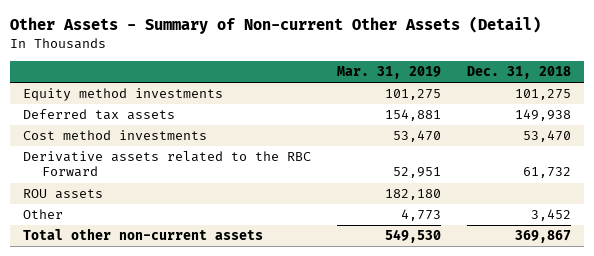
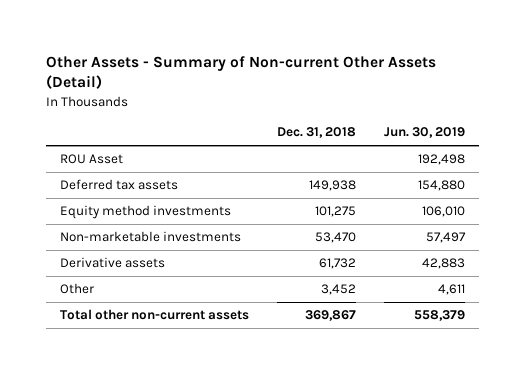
[336,66,441,80] Mar. 31, 2019 -> none
none -> [383,127,465,139] Jun. 30, 2019
none -> [59,154,123,165] ROU Asset
[23,189,104,200] ROU assets -> none
[23,88,224,102] Equity method investments -> [59,205,231,220] Equity method investments
[23,130,208,141] Cost method investments -> [59,231,241,243] Non-marketable investments
[23,151,312,178] Derivative assets related to the RBC Forward -> [59,257,165,269] Derivative assets

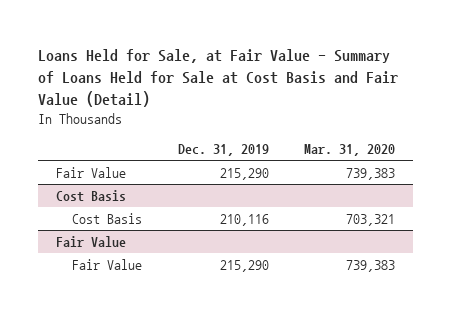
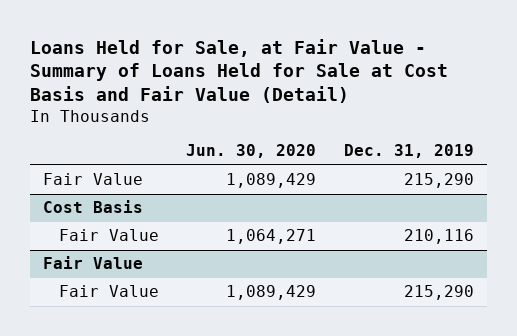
[303,144,395,157] Mar. 31, 2020 -> none
none -> [186,144,317,159] Jun. 30, 2020
[72,213,143,225] Cost Basis -> [59,229,160,242] Fair Value

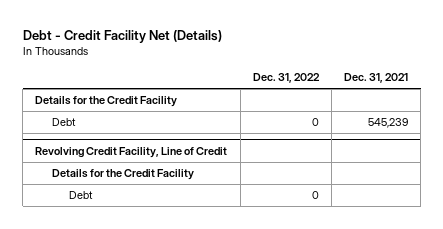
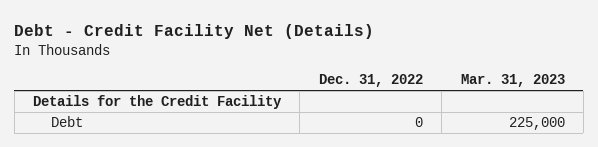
[344,73,409,84] Dec. 31, 2021 -> none
none -> [460,74,565,88] Mar. 31, 2023
[35,146,228,158] Revolving Credit Facility, Line of Credit -> none
[52,169,195,181] Details for the Credit Facility -> none
[69,191,94,200] Debt -> none

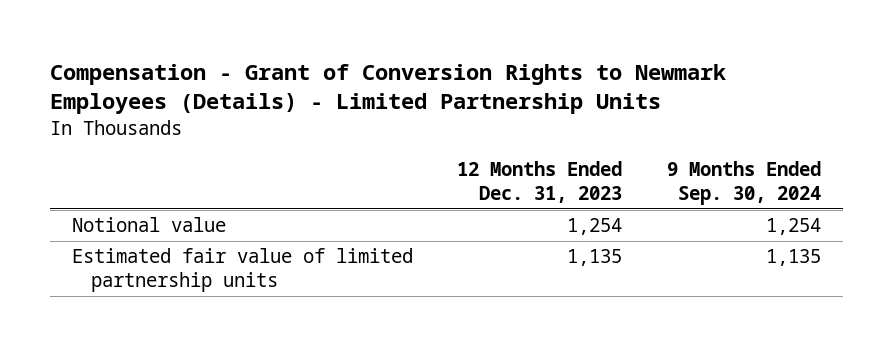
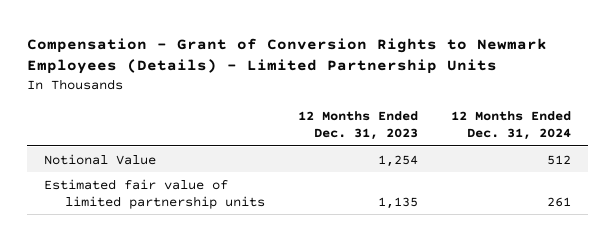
[666,161,821,206] 9 Months Ended Sep. 30, 2024 -> none
none -> [451,111,572,141] 12 Months Ended Dec. 31, 2024
[72,217,227,233] Notional value -> [43,153,156,165] Notional Value

